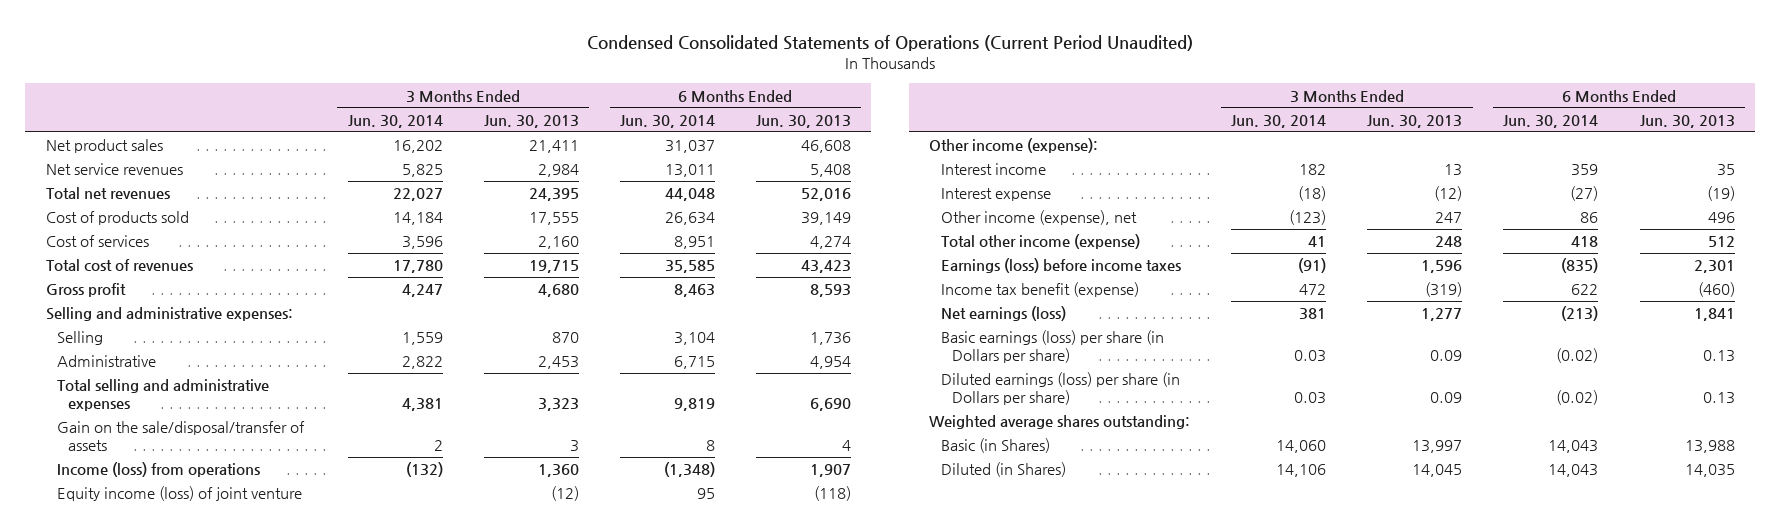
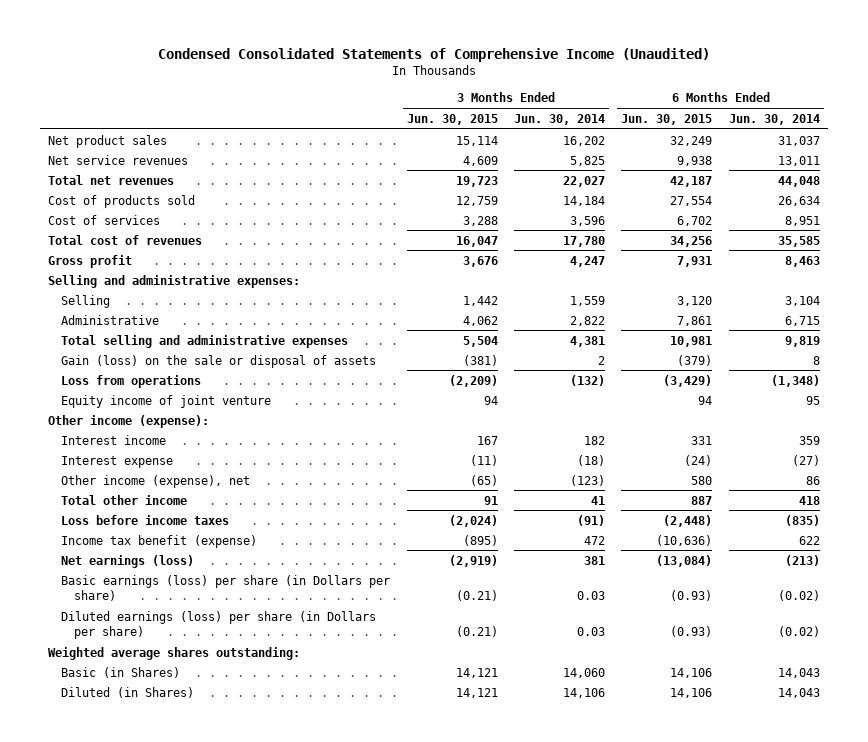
[587,35,1194,52] Condensed Consolidated Statements of Operations (Current Period Unaudited) -> [158,47,711,62] Condensed Consolidated Statements of Comprehensive Income (Unaudited)
[483,114,579,128] Jun. 30, 2013 -> none
[755,114,851,128] Jun. 30, 2013 -> none
none -> [406,113,498,125] Jun. 30, 2015
none -> [621,113,713,125] Jun. 30, 2015
[57,421,306,451] Gain on the sale/disposal/transfer of assets -> [61,354,377,368] Gain (loss) on the sale or disposal of assets
[57,462,261,478] Income (loss) from operations -> [61,374,202,388] Loss from operations
[57,486,303,502] Equity income (loss) of joint venture -> [61,394,272,408] Equity income of joint venture
[940,234,1140,250] Total other income (expense) -> [61,494,188,505] Total other income
[940,258,1181,274] Earnings (loss) before income taxes -> [61,514,230,525] Loss before income taxes

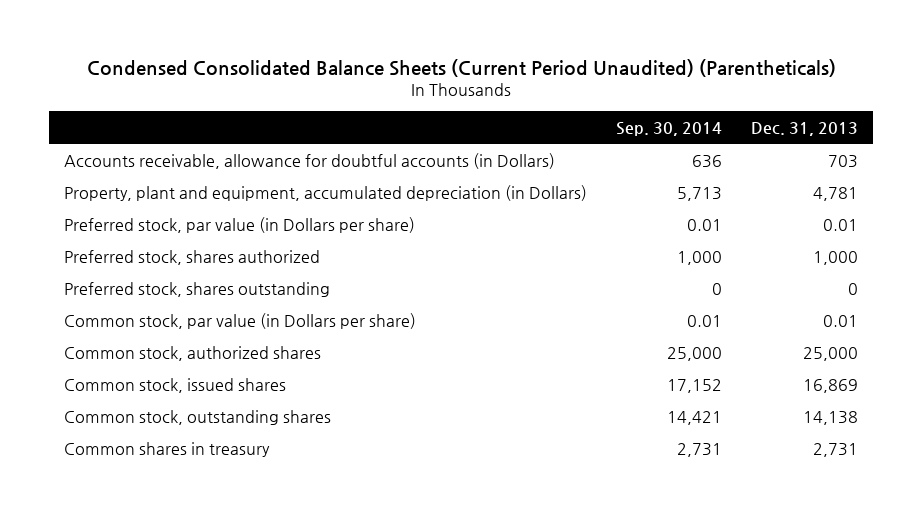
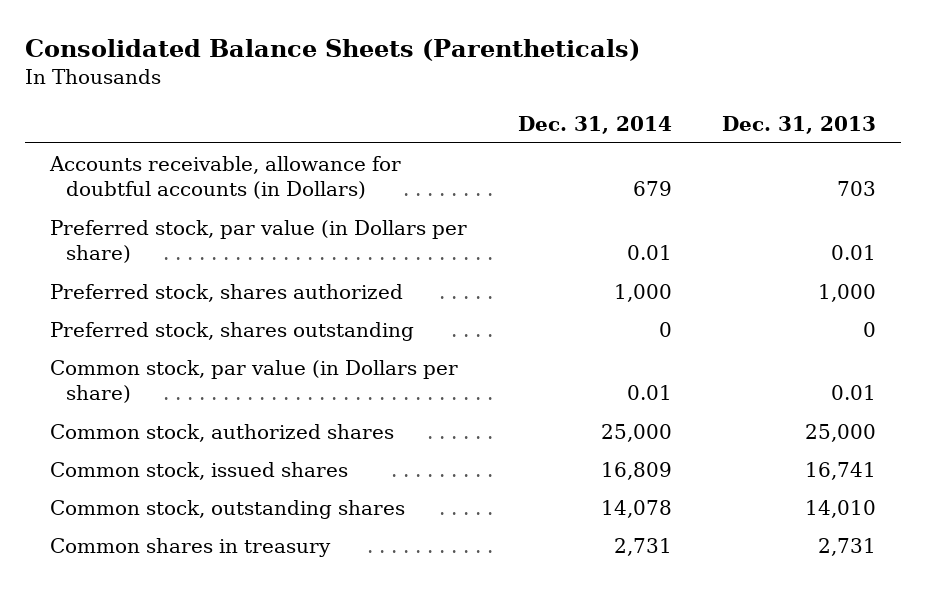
[86,58,836,77] Condensed Consolidated Balance Sheets (Current Period Unaudited) (Parentheticals) -> [25,38,641,61] Consolidated Balance Sheets (Parentheticals)
[615,121,722,136] Sep. 30, 2014 -> none
none -> [517,115,672,134] Dec. 31, 2014
[63,184,587,201] Property, plant and equipment, accumulated depreciation (in Dollars) -> none
[802,378,858,393] 16,869 -> [805,461,877,480] 16,741
[802,410,858,425] 14,138 -> [805,499,877,518] 14,010

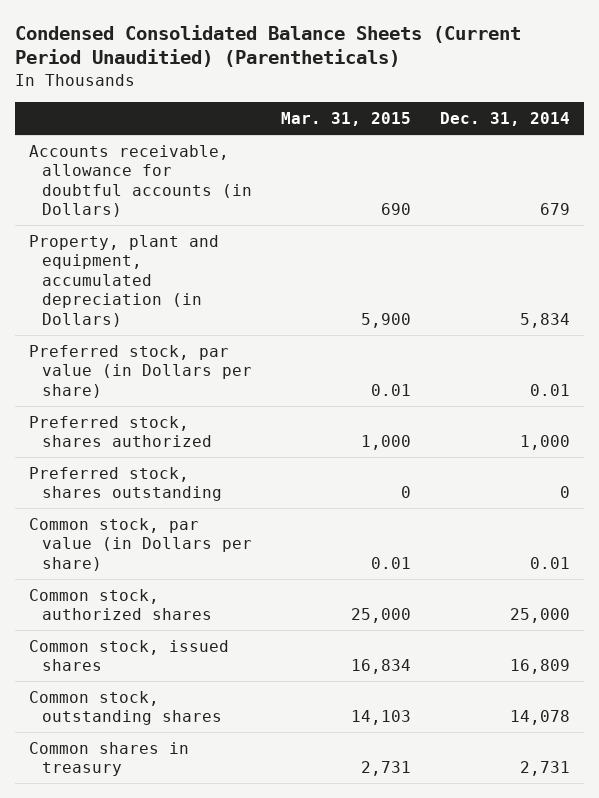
[25,38,641,61] Consolidated Balance Sheets (Parentheticals) -> [14,24,521,68] Condensed Consolidated Balance Sheets (Current Period Unauditied) (Parentheticals)
[722,115,877,134] Dec. 31, 2013 -> none
none -> [280,112,411,127] Mar. 31, 2015
none -> [29,234,220,327] Property, plant and equipment, accumulated depreciation (in Dollars)

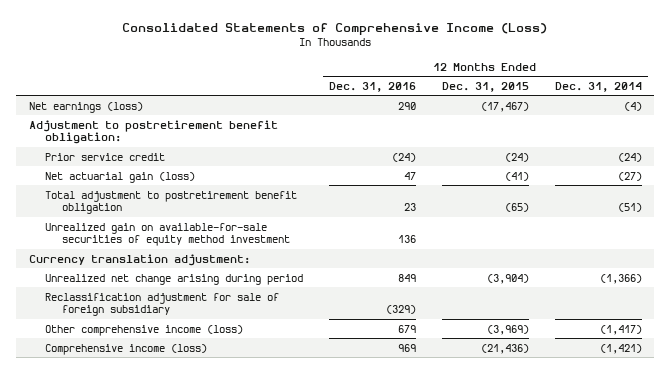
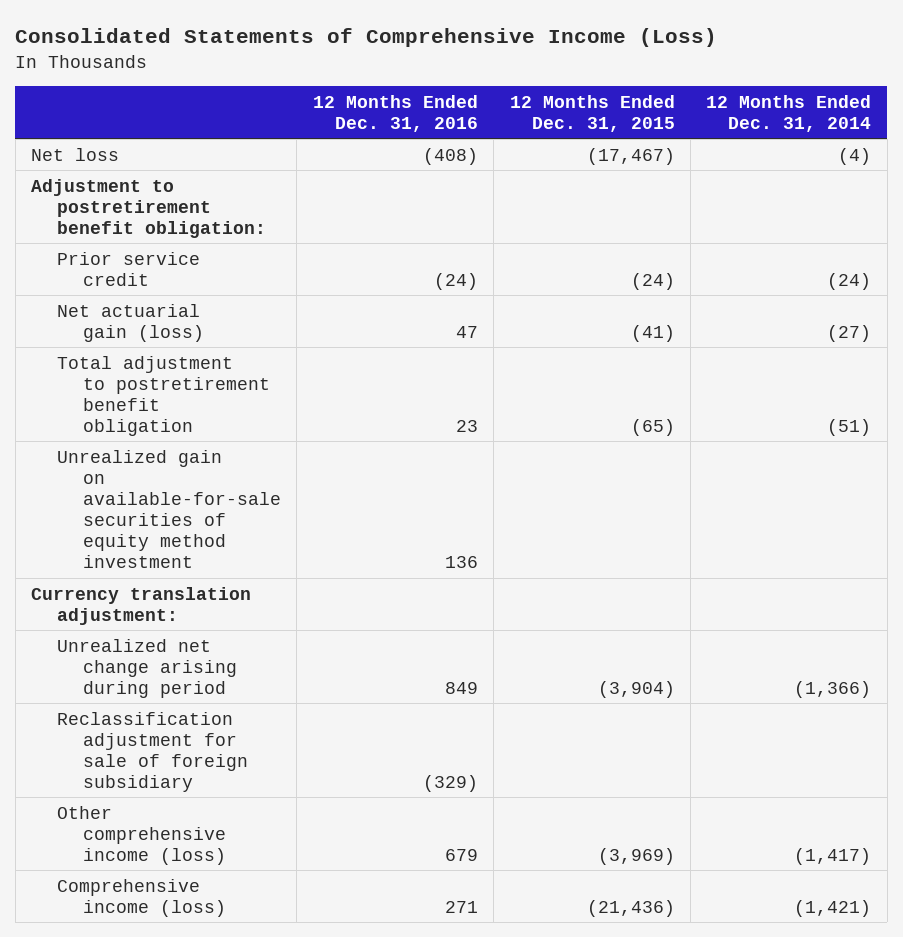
[28,101,143,113] Net earnings (loss) -> [31,147,120,161] Net loss
[398,101,417,110] 290 -> [422,147,478,165] (408)
[398,343,417,352] 969 -> [444,900,478,913] 271

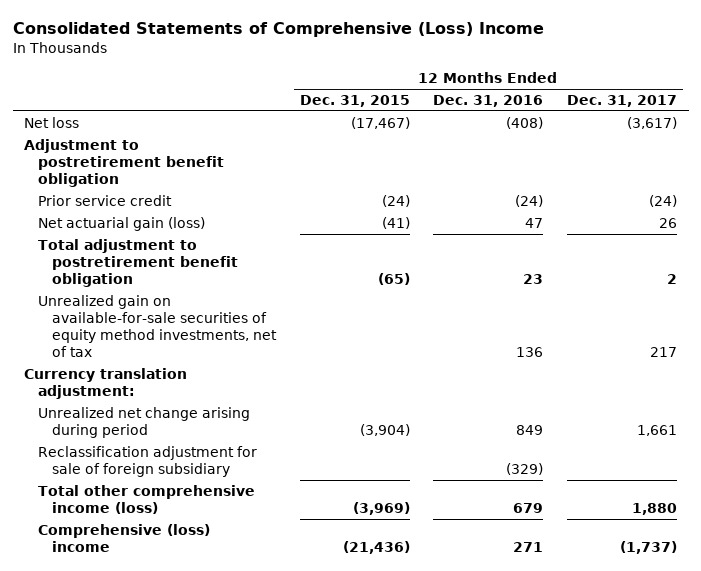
[15,28,718,48] Consolidated Statements of Comprehensive Income (Loss) -> [12,22,544,38] Consolidated Statements of Comprehensive (Loss) Income
[706,94,872,132] 12 Months Ended Dec. 31, 2014 -> none
none -> [566,95,677,108] Dec. 31, 2017
[31,178,267,238] Adjustment to postretirement benefit obligation: -> [24,139,225,188] Adjustment to postretirement benefit obligation
[57,449,282,568] Unrealized gain on available-for-sale securities of equity method investment -> [38,295,278,358] Unrealized gain on available-for-sale securities of equity method investments, net of tax
[57,805,227,865] Other comprehensive income (loss) -> [38,485,256,515] Total other comprehensive income (loss)
[57,878,227,917] Comprehensive income (loss) -> [38,524,211,553] Comprehensive (loss) income

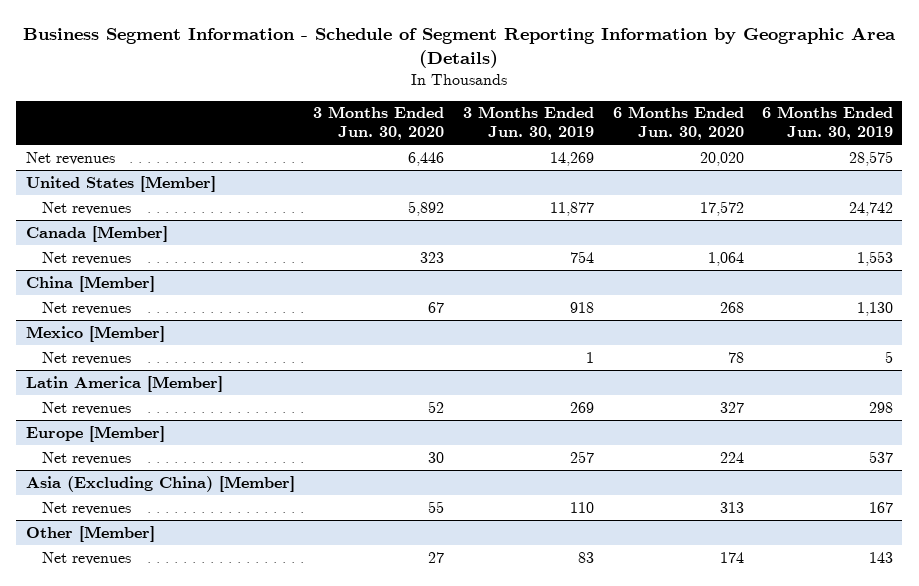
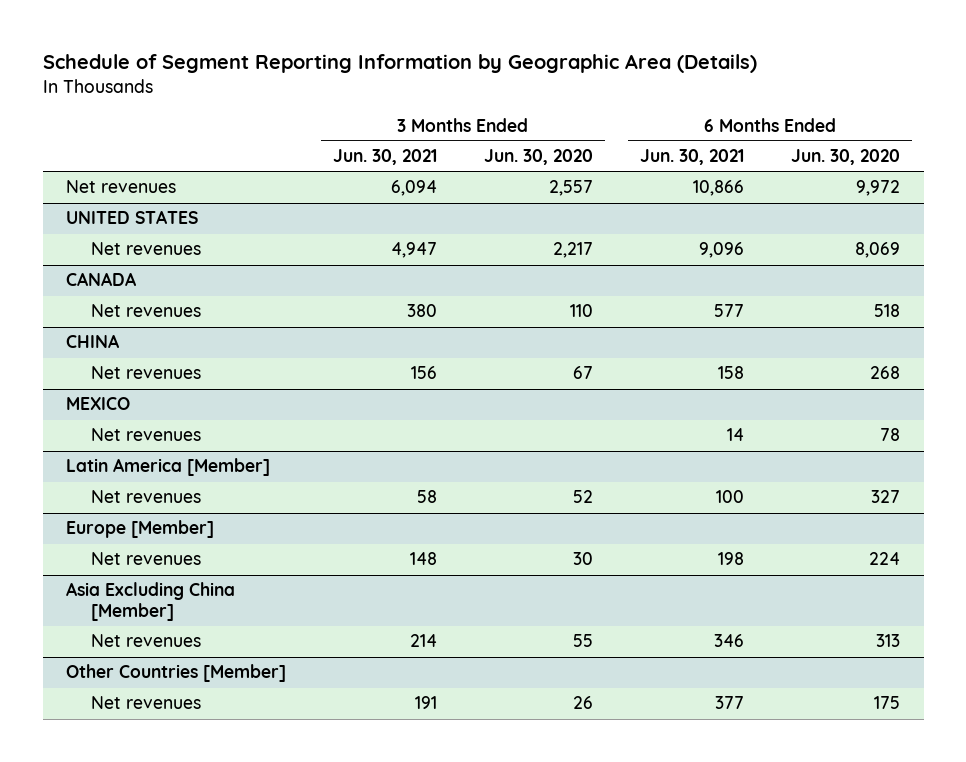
[23,27,897,69] Business Segment Information - Schedule of Segment Reporting Information by Geographic Area (Details) -> [42,54,757,74] Schedule of Segment Reporting Information by Geographic Area (Details)
[462,106,594,140] 3 Months Ended Jun. 30, 2019 -> none
[762,106,894,140] 6 Months Ended Jun. 30, 2019 -> none
none -> [333,149,438,166] Jun. 30, 2021
none -> [640,149,745,166] Jun. 30, 2021
[408,151,445,166] 6,446 -> [549,180,594,197] 2,557
[699,151,744,166] 20,020 -> [856,180,901,197] 9,972
[25,175,216,192] United States [Member] -> [66,210,199,225] UNITED STATES
[408,200,445,216] 5,892 -> [553,242,594,259] 2,217
[699,200,744,216] 17,572 -> [855,242,901,259] 8,069
[25,225,168,242] Canada [Member] -> [66,272,137,287] CANADA
[420,251,445,263] 323 -> [570,304,594,318] 110
[707,251,744,266] 1,064 -> [874,304,901,318] 518
[25,275,155,292] China [Member] -> [66,334,120,349] CHINA
[25,325,165,342] Mexico [Member] -> [66,397,131,411] MEXICO
[25,475,295,492] Asia (Excluding China) [Member] -> [66,582,236,621] Asia Excluding China [Member]
[25,525,155,542] Other [Member] -> [66,664,287,683] Other Countries [Member]
[428,551,445,563] 27 -> [573,696,594,710] 26
[719,551,744,563] 174 -> [874,696,901,710] 175

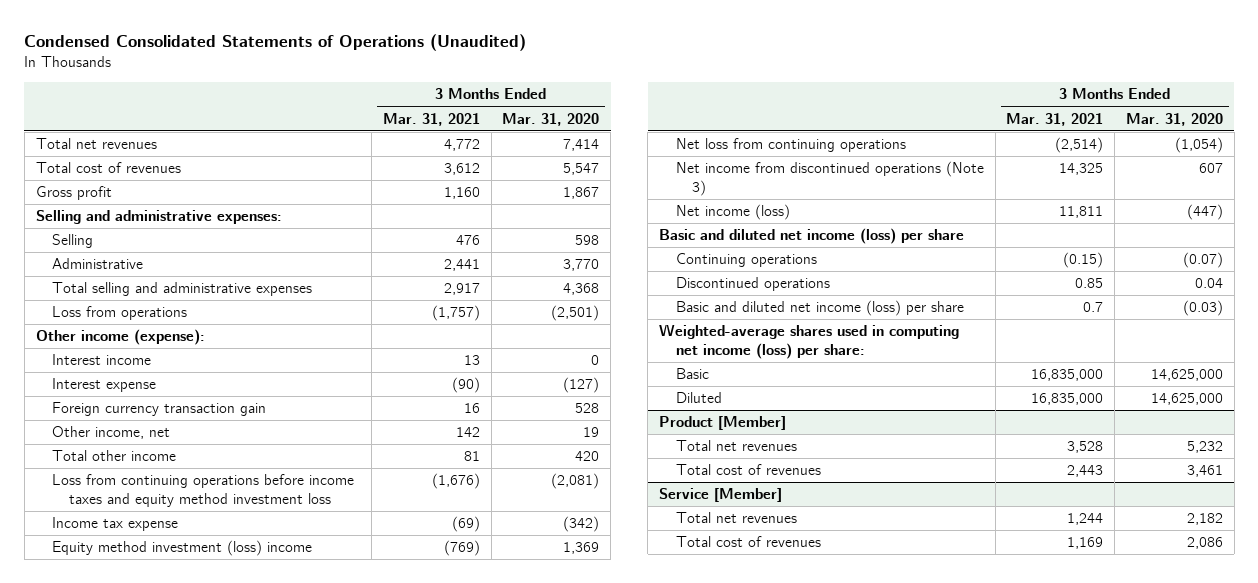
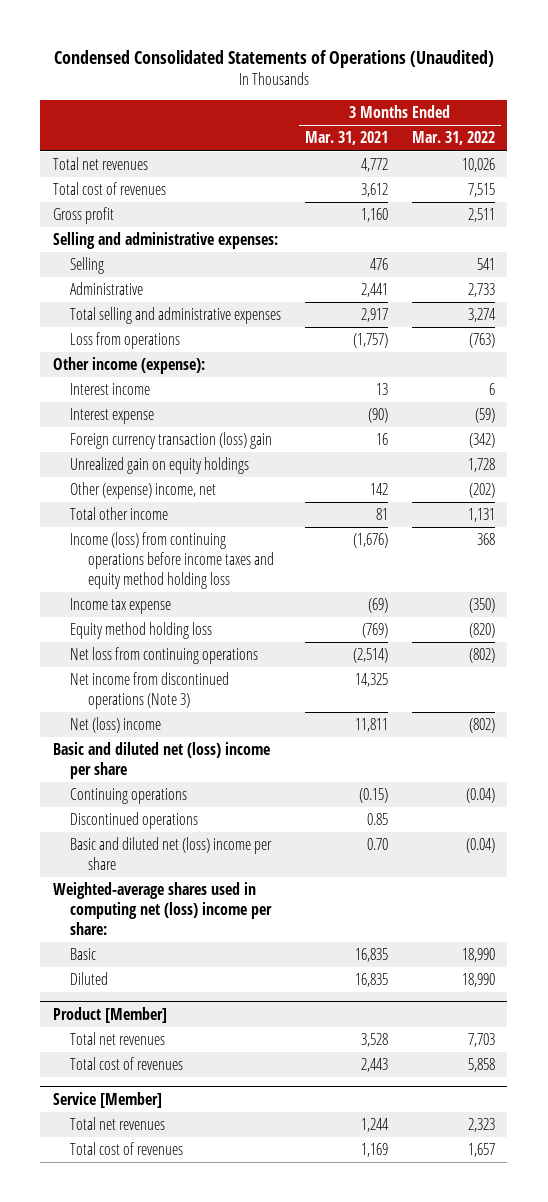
[502,112,600,126] Mar. 31, 2020 -> none
none -> [412,131,496,146] Mar. 31, 2022
[52,402,267,417] Foreign currency transaction gain -> [70,431,273,449] Foreign currency transaction (loss) gain
none -> [70,456,250,474] Unrealized gain on equity holdings
[52,426,171,440] Other income, net -> [70,481,217,499] Other (expense) income, net
[52,474,355,507] Loss from continuing operations before income taxes and equity method investment loss -> [70,531,274,589] Income (loss) from continuing operations before income taxes and equity method holding loss
[52,540,313,557] Equity method investment (loss) income -> [70,621,213,639] Equity method holding loss
[675,204,790,221] Net income (loss) -> [70,716,162,733] Net (loss) income
[659,228,965,245] Basic and diluted net income (loss) per share -> [52,741,270,779] Basic and diluted net (loss) income per share
[675,300,964,317] Basic and diluted net income (loss) per share -> [70,836,273,870] Basic and diluted net (loss) income per share
[1083,302,1104,313] 0.7 -> [367,837,389,850] 0.70
[659,324,960,359] Weighted-average shares used in computing net income (loss) per share: -> [52,881,273,935] Weighted-average shares used in computing net (loss) income per share:
[1031,369,1104,382] 16,835,000 -> [355,947,389,962] 16,835
[1031,393,1104,406] 16,835,000 -> [355,972,389,987] 16,835

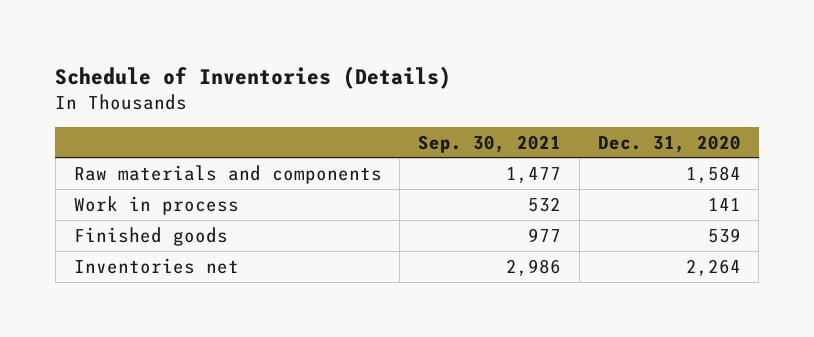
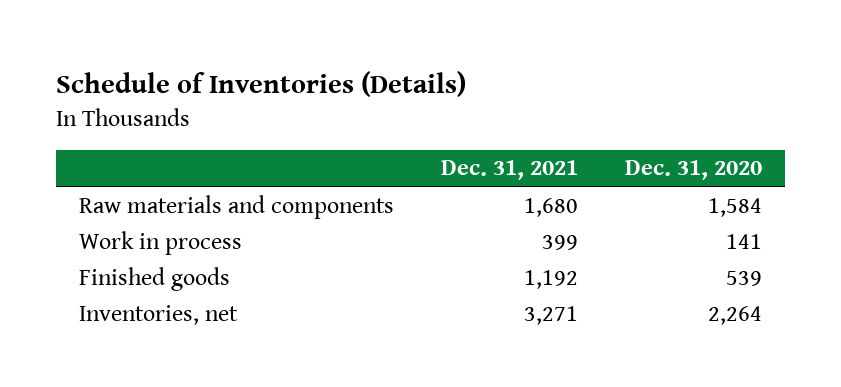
[418,134,562,153] Sep. 30, 2021 -> none
none -> [440,160,578,181] Dec. 31, 2021
[73,257,239,274] Inventories net -> [79,304,239,325] Inventories, net

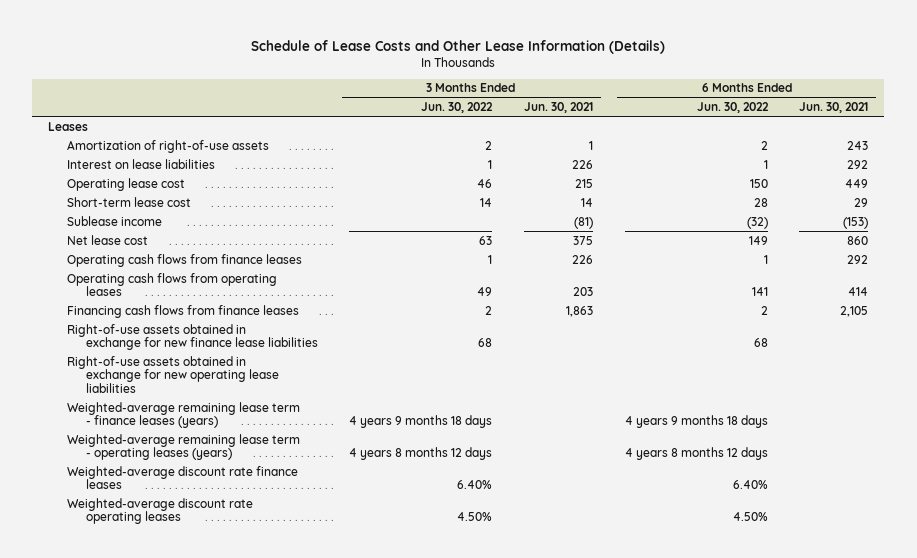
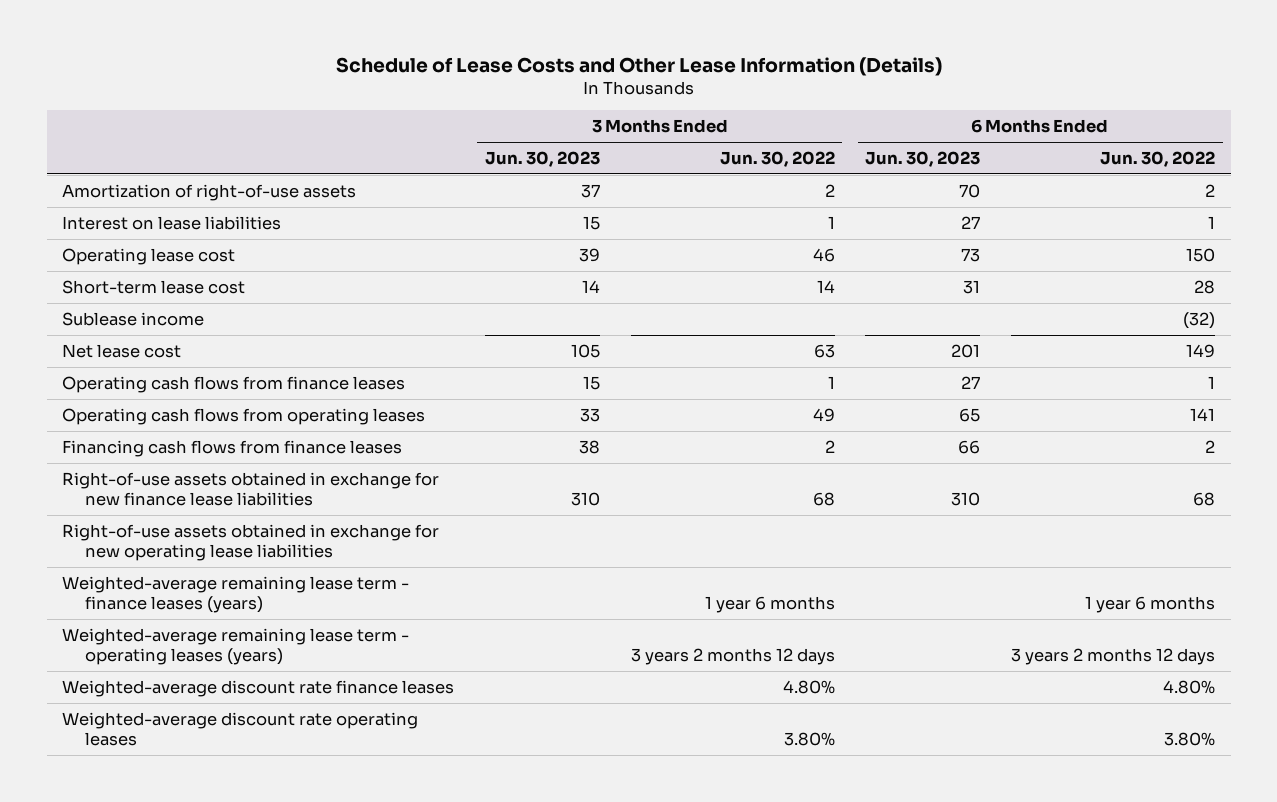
[524,102,594,114] Jun. 30, 2021 -> none
[799,102,869,114] Jun. 30, 2021 -> none
none -> [484,151,600,168] Jun. 30, 2023
none -> [865,151,981,168] Jun. 30, 2023
[48,121,89,131] Leases -> none
[349,415,493,429] 4 years 9 months 18 days -> [704,596,835,614] 1 year 6 months
[624,415,768,429] 4 years 9 months 18 days -> [1085,596,1216,614] 1 year 6 months
[349,447,493,461] 4 years 8 months 12 days -> [630,648,835,666] 3 years 2 months 12 days
[624,447,768,461] 4 years 8 months 12 days -> [1011,648,1216,666] 3 years 2 months 12 days
[457,480,493,490] 6.40% -> [782,679,835,694] 4.80%
[732,480,768,490] 6.40% -> [1163,679,1216,694] 4.80%
[457,512,493,522] 4.50% -> [783,732,835,747] 3.80%
[732,512,768,522] 4.50% -> [1164,732,1216,747] 3.80%

